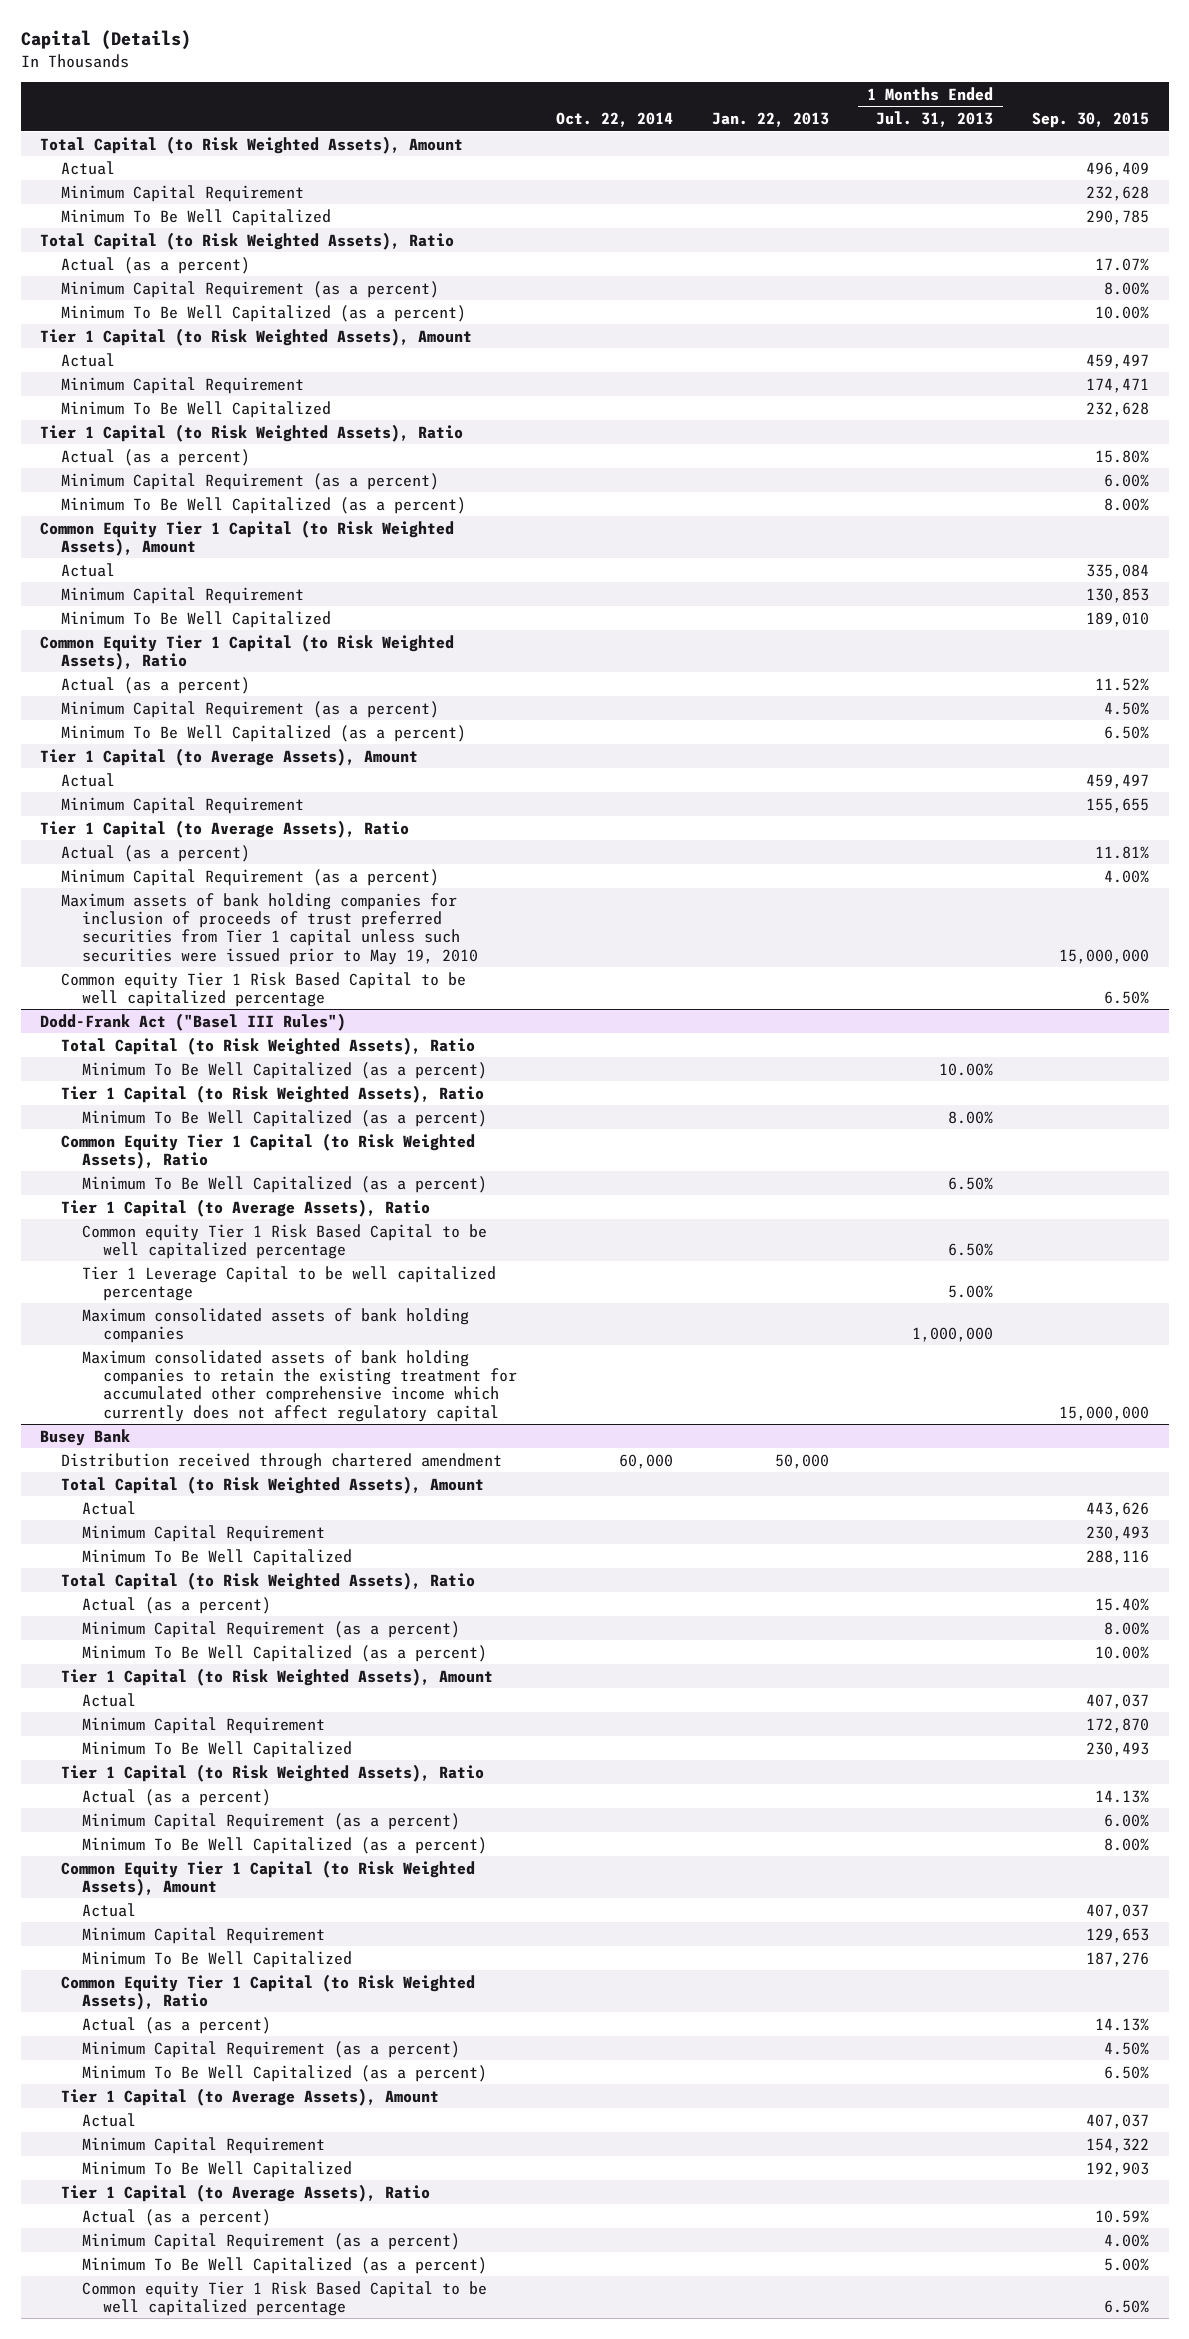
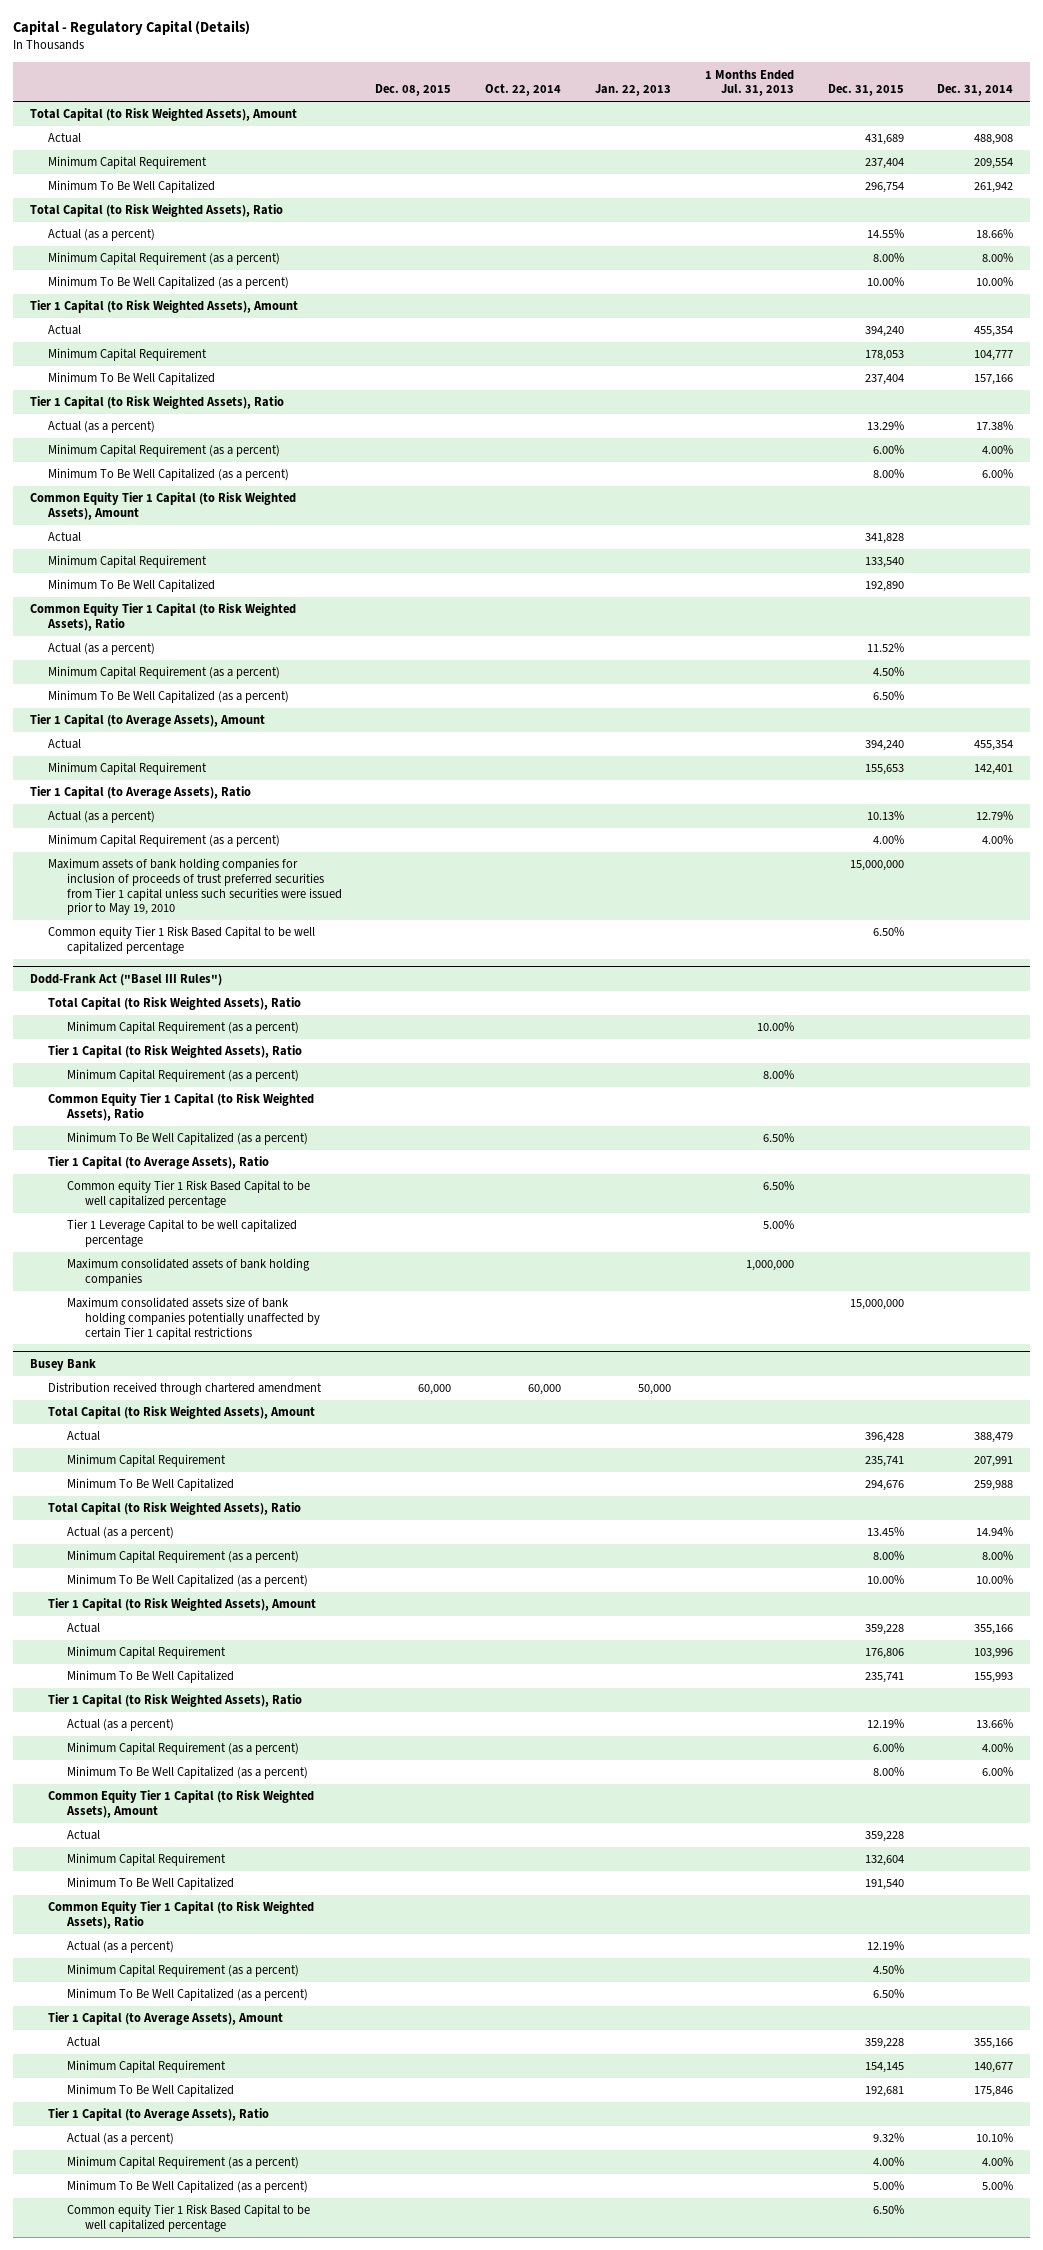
[20,30,191,51] Capital (Details) -> [12,20,250,36] Capital - Regulatory Capital (Details)
[1032,112,1150,129] Sep. 30, 2015 -> none
none -> [375,84,452,97] Dec. 08, 2015
none -> [827,84,904,97] Dec. 31, 2015
none -> [937,84,1014,97] Dec. 31, 2014
[81,1061,487,1079] Minimum To Be Well Capitalized (as a percent) -> none
none -> [66,1021,299,1035] Minimum Capital Requirement (as a percent)
[81,1109,487,1127] Minimum To Be Well Capitalized (as a percent) -> none
none -> [66,1069,299,1083] Minimum Capital Requirement (as a percent)
[81,1349,517,1422] Maximum consolidated assets of bank holding companies to retain the existing treatment for accumulated other comprehensive income which currently does not affect regulatory capital -> none
none -> [66,1297,321,1340] Maximum consolidated assets size of bank holding companies potentially unaffected by certain Tier 1 capital restrictions

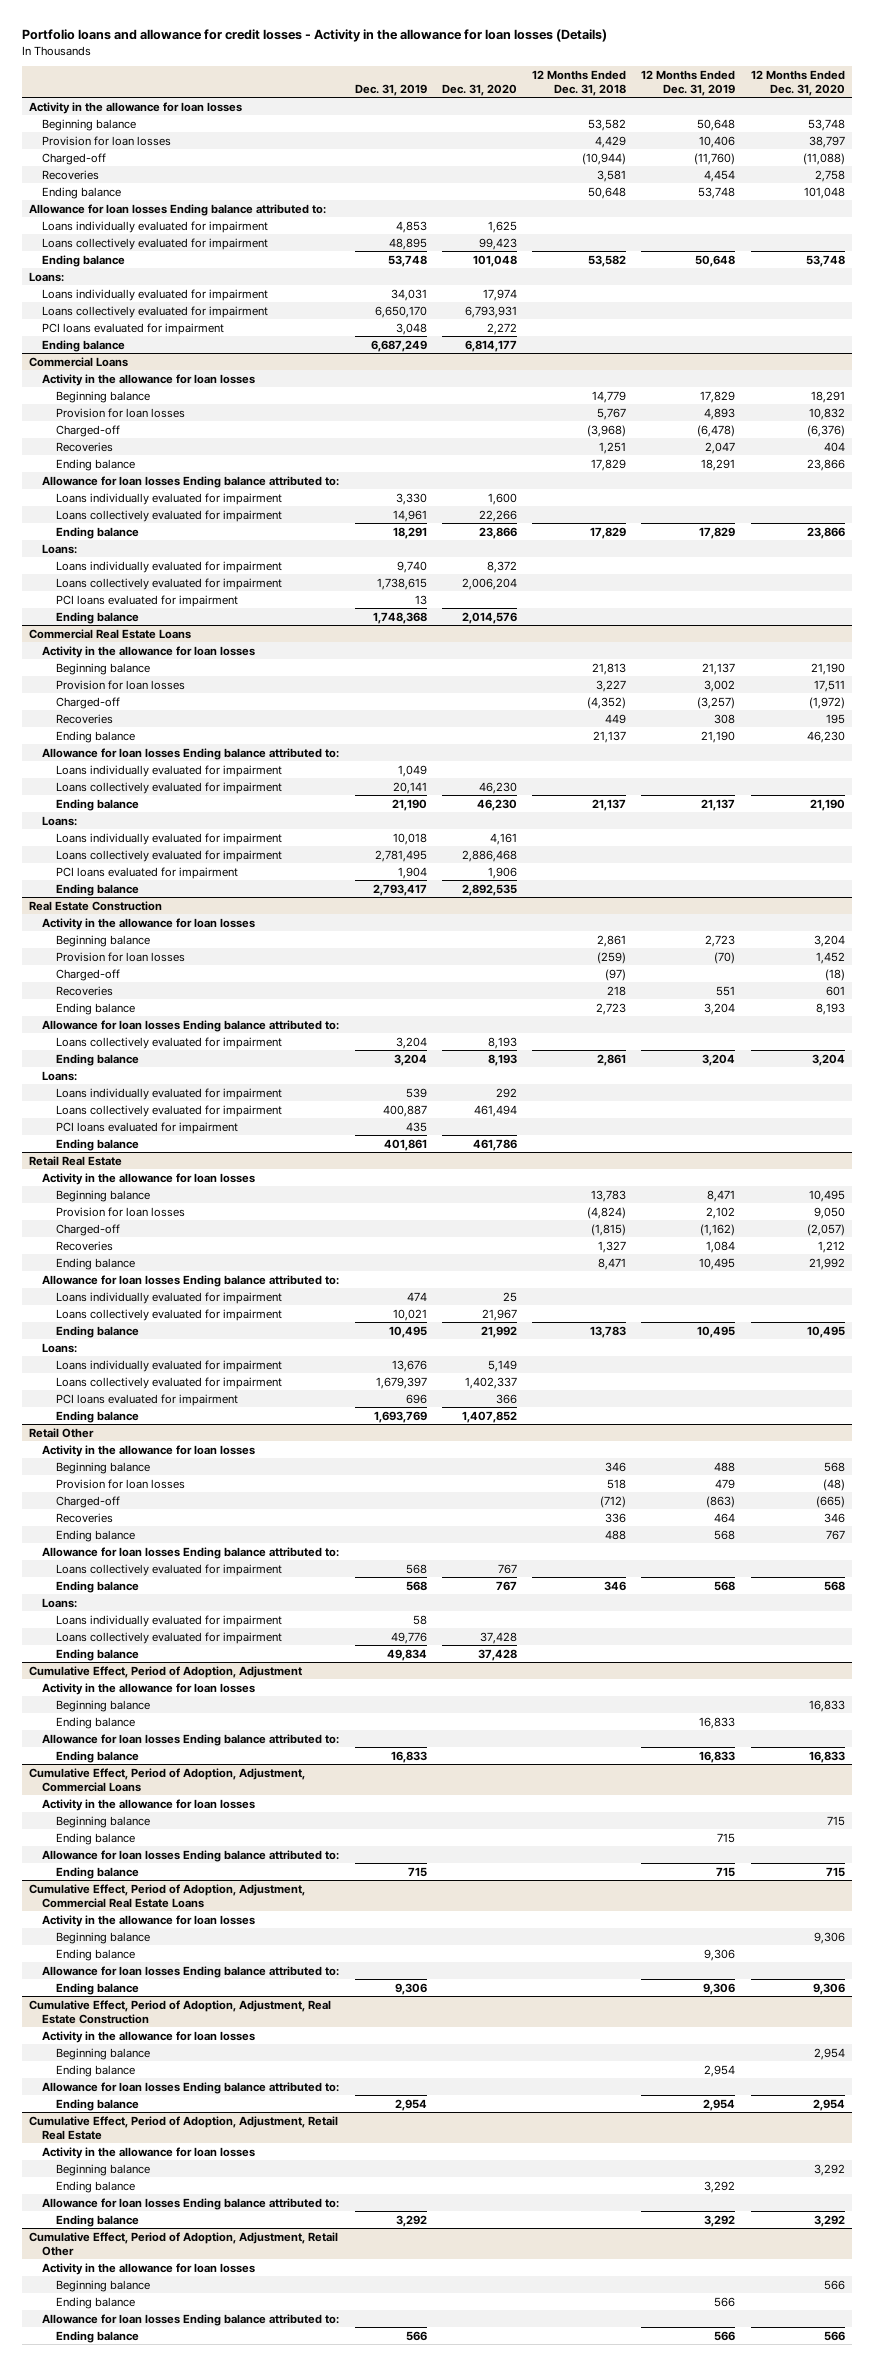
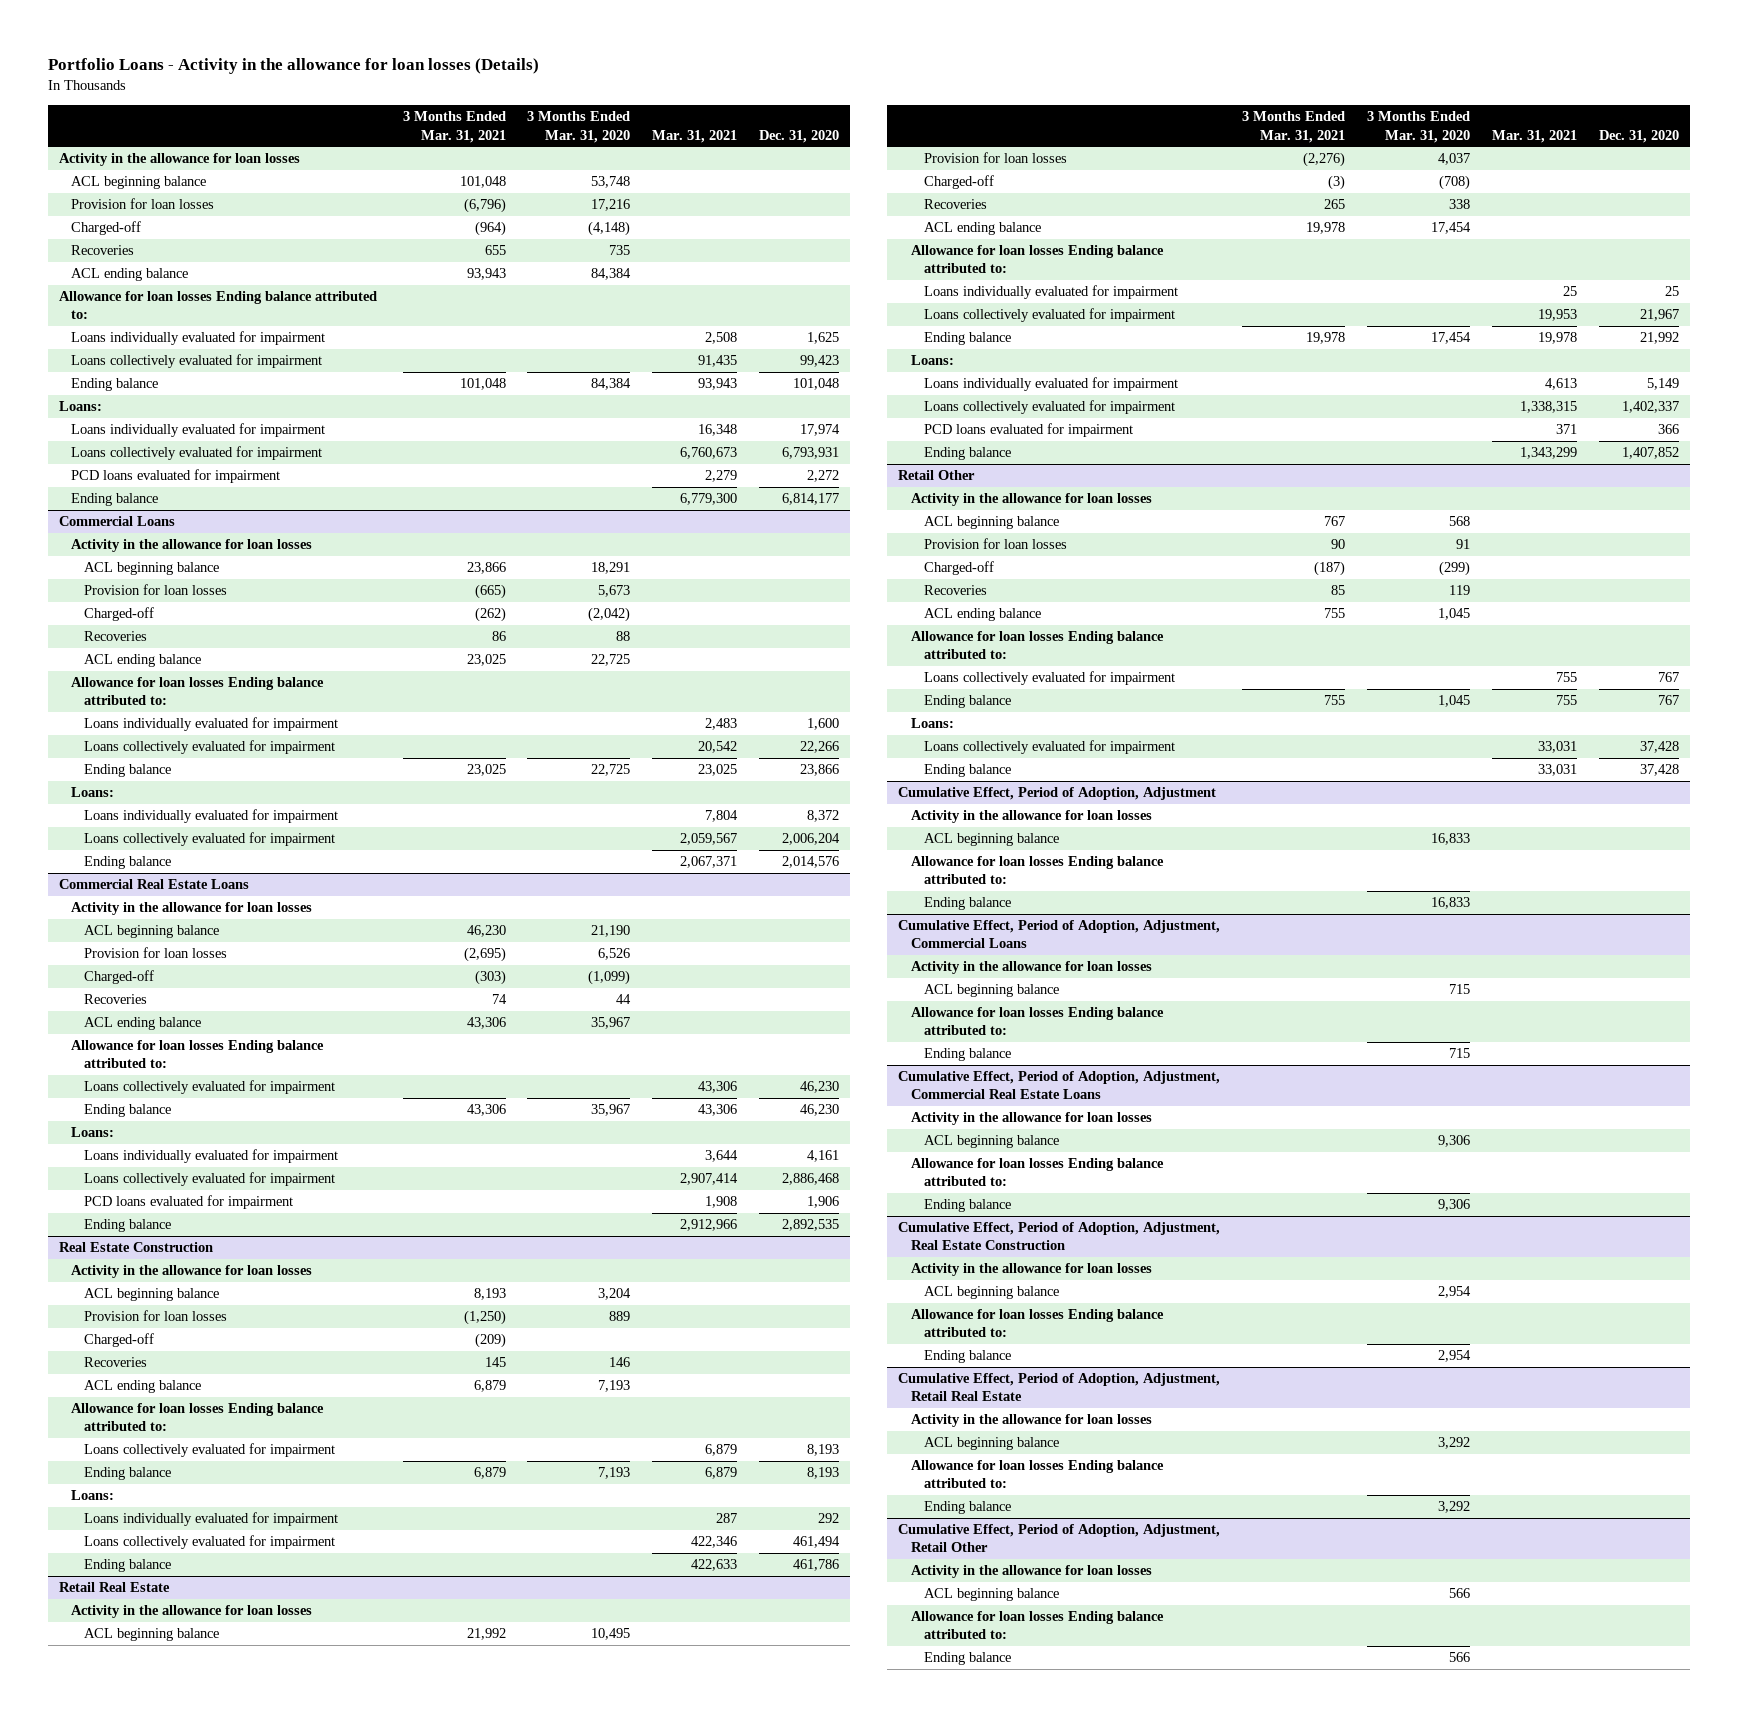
[21,29,607,43] Portfolio loans and allowance for credit losses - Activity in the allowance for loan losses (Details) -> [47,58,539,75] Portfolio Loans - Activity in the allowance for loan losses (Details)
[354,83,427,96] Dec. 31, 2019 -> none
[532,69,627,96] 12 Months Ended Dec. 31, 2018 -> none
[641,69,736,96] 12 Months Ended Dec. 31, 2019 -> none
[750,69,845,96] 12 Months Ended Dec. 31, 2020 -> none
none -> [402,111,506,143] 3 Months Ended Mar. 31, 2021
none -> [527,111,631,143] 3 Months Ended Mar. 31, 2020
none -> [652,129,738,143] Mar. 31, 2021
[42,118,137,131] Beginning balance -> [71,176,207,190] ACL beginning balance
[42,186,122,199] Ending balance -> [71,268,189,282] ACL ending balance
[42,322,225,335] PCI loans evaluated for impairment -> [71,469,281,484] PCD loans evaluated for impairment
[55,390,150,403] Beginning balance -> [84,562,220,576] ACL beginning balance
[55,458,135,471] Ending balance -> [84,654,202,668] ACL ending balance
[55,594,238,607] PCI loans evaluated for impairment -> none
[55,662,150,675] Beginning balance -> [84,925,220,939] ACL beginning balance
[55,730,135,743] Ending balance -> [84,1017,202,1031] ACL ending balance
[55,764,282,777] Loans individually evaluated for impairment -> none
[55,866,238,879] PCI loans evaluated for impairment -> [84,1195,294,1210] PCD loans evaluated for impairment
[55,934,150,947] Beginning balance -> [84,1288,220,1302] ACL beginning balance
[55,1002,135,1015] Ending balance -> [84,1380,202,1394] ACL ending balance
[55,1121,238,1134] PCI loans evaluated for impairment -> none
[55,1189,150,1202] Beginning balance -> [84,1628,220,1642] ACL beginning balance
[55,1257,135,1270] Ending balance -> [923,222,1041,236] ACL ending balance
[55,1393,238,1406] PCI loans evaluated for impairment -> [923,423,1133,438] PCD loans evaluated for impairment
[55,1461,150,1474] Beginning balance -> [923,516,1059,530] ACL beginning balance
[55,1529,135,1542] Ending balance -> [923,608,1041,622] ACL ending balance
[55,1614,282,1627] Loans individually evaluated for impairment -> none
[55,1716,135,1729] Ending balance -> none
[55,1699,150,1712] Beginning balance -> [923,833,1059,847] ACL beginning balance
[55,1832,135,1845] Ending balance -> none
[55,1815,150,1828] Beginning balance -> [923,984,1059,998] ACL beginning balance
[55,1948,135,1961] Ending balance -> none
[55,1931,150,1944] Beginning balance -> [923,1135,1059,1149] ACL beginning balance
[55,2064,135,2077] Ending balance -> none
[55,2047,150,2060] Beginning balance -> [923,1286,1059,1300] ACL beginning balance
[55,2180,135,2193] Ending balance -> none
[55,2163,150,2176] Beginning balance -> [923,1437,1059,1451] ACL beginning balance
[55,2296,135,2309] Ending balance -> none
[55,2279,150,2292] Beginning balance -> [923,1588,1059,1602] ACL beginning balance

